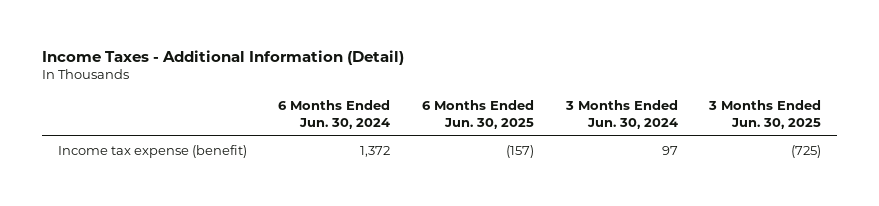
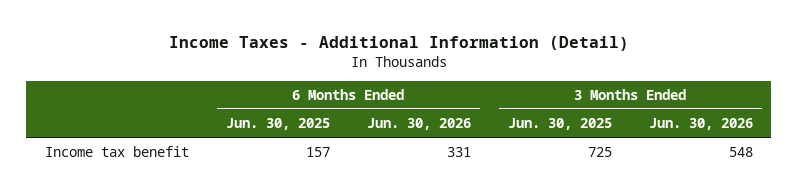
[278,100,391,129] 6 Months Ended Jun. 30, 2024 -> none
[564,100,678,129] 3 Months Ended Jun. 30, 2024 -> none
none -> [366,117,471,130] Jun. 30, 2026
none -> [648,117,753,130] Jun. 30, 2026
[57,144,247,158] Income tax expense (benefit) -> [44,146,189,158] Income tax benefit
[505,144,534,158] (157) -> [305,147,330,158] 157
[791,144,822,158] (725) -> [587,147,612,158] 725

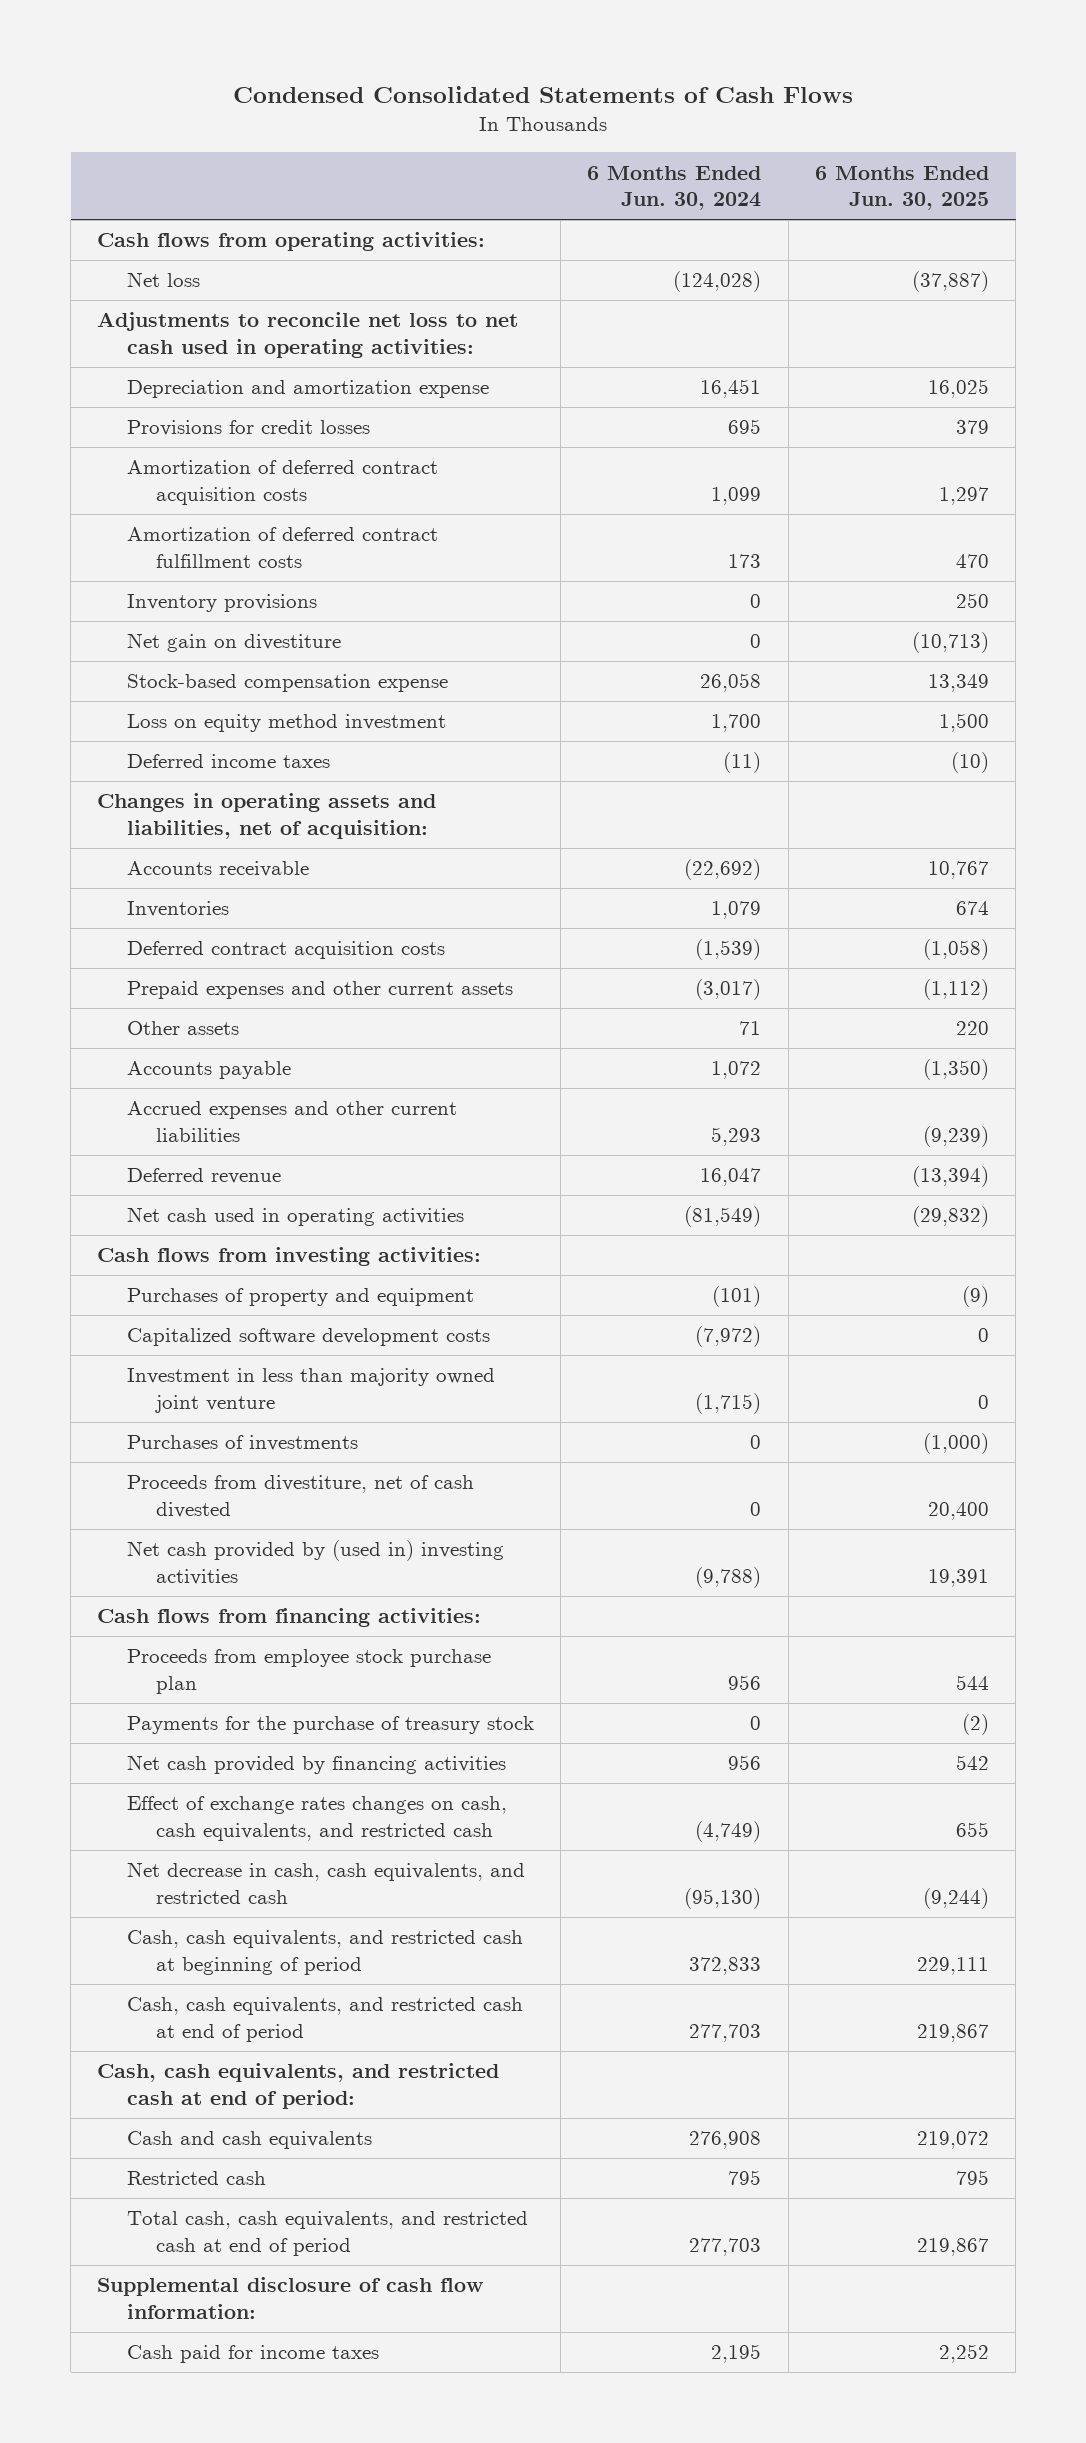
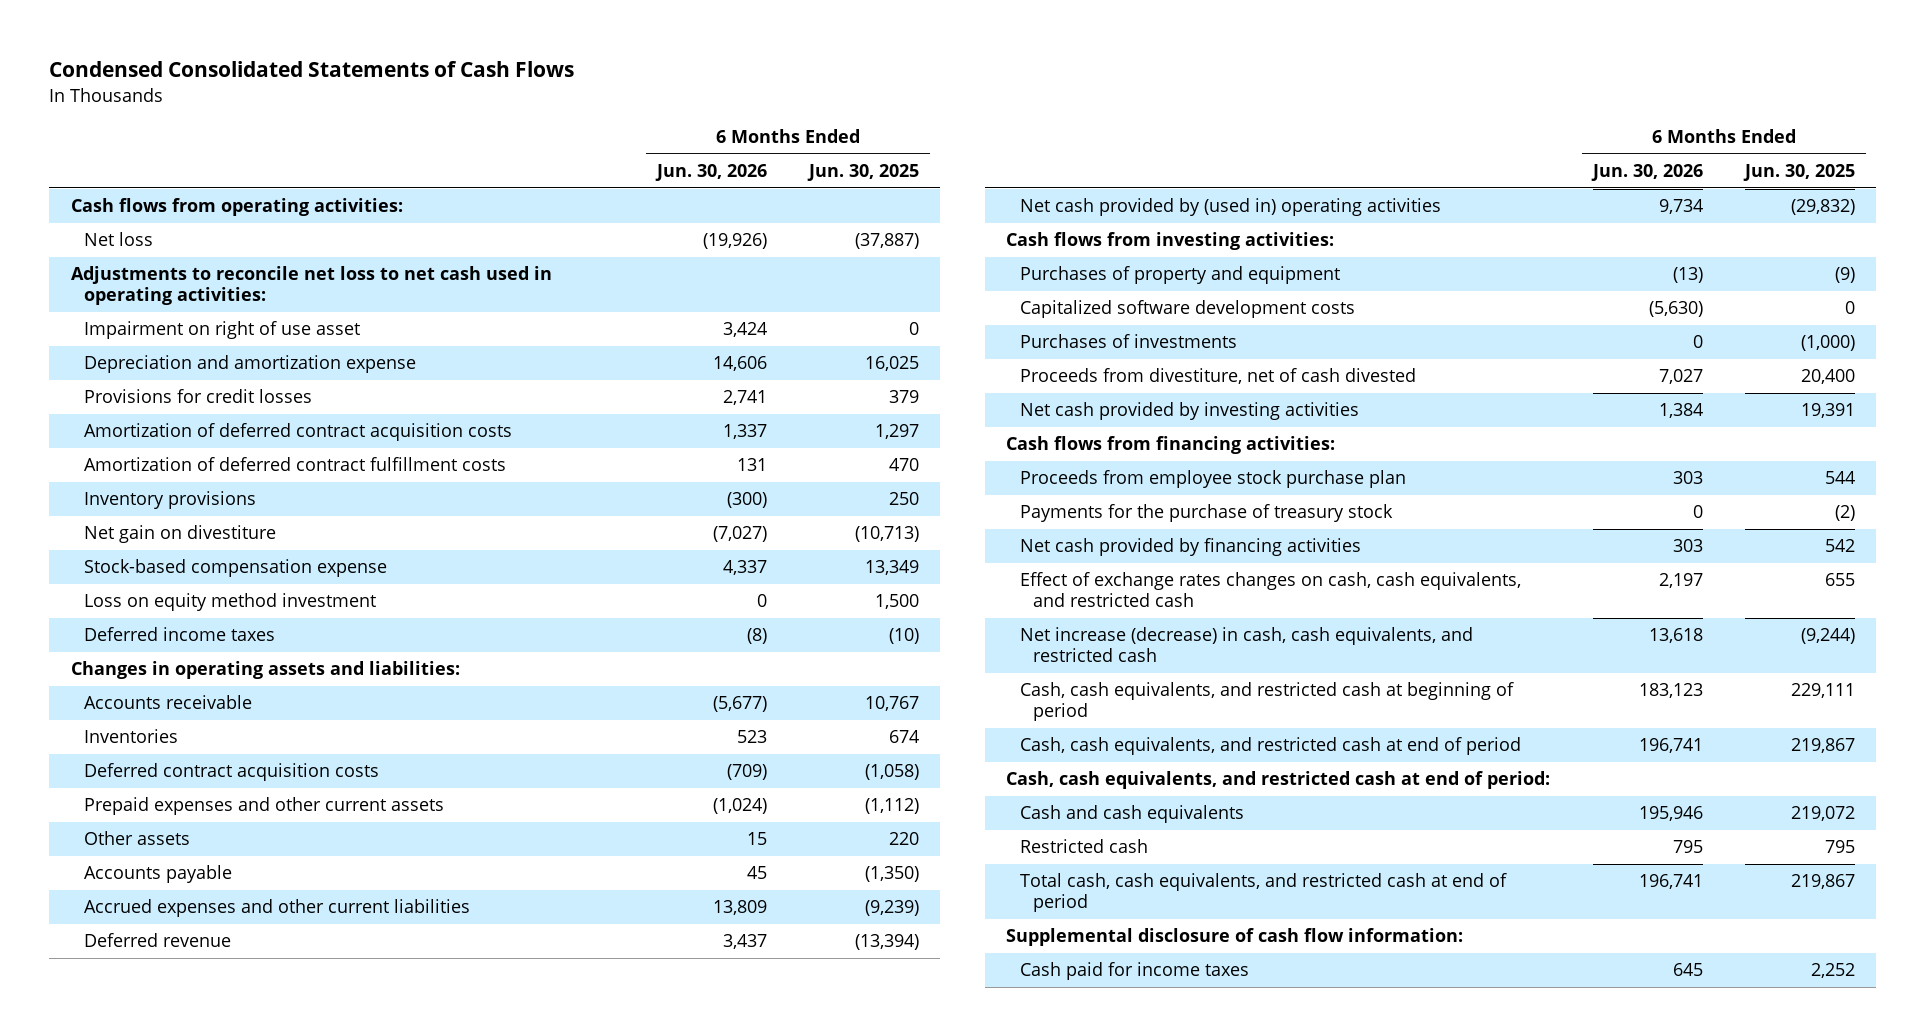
[587,165,762,211] 6 Months Ended Jun. 30, 2024 -> none
none -> [654,164,767,182] Jun. 30, 2026
none -> [84,321,361,340] Impairment on right of use asset
[97,793,437,840] Changes in operating assets and liabilities, net of acquisition: -> [70,661,460,680] Changes in operating assets and liabilities:
[126,1207,464,1227] Net cash used in operating activities -> [1019,198,1441,217] Net cash provided by (used in) operating activities
[126,1368,495,1414] Investment in less than majority owned joint venture -> none
[126,1540,504,1586] Net cash provided by (used in) investing activities -> [1019,402,1359,421] Net cash provided by investing activities
[126,1862,525,1905] Net decrease in cash, cash equivalents, and restricted cash -> [1019,627,1473,663] Net increase (decrease) in cash, cash equivalents, and restricted cash

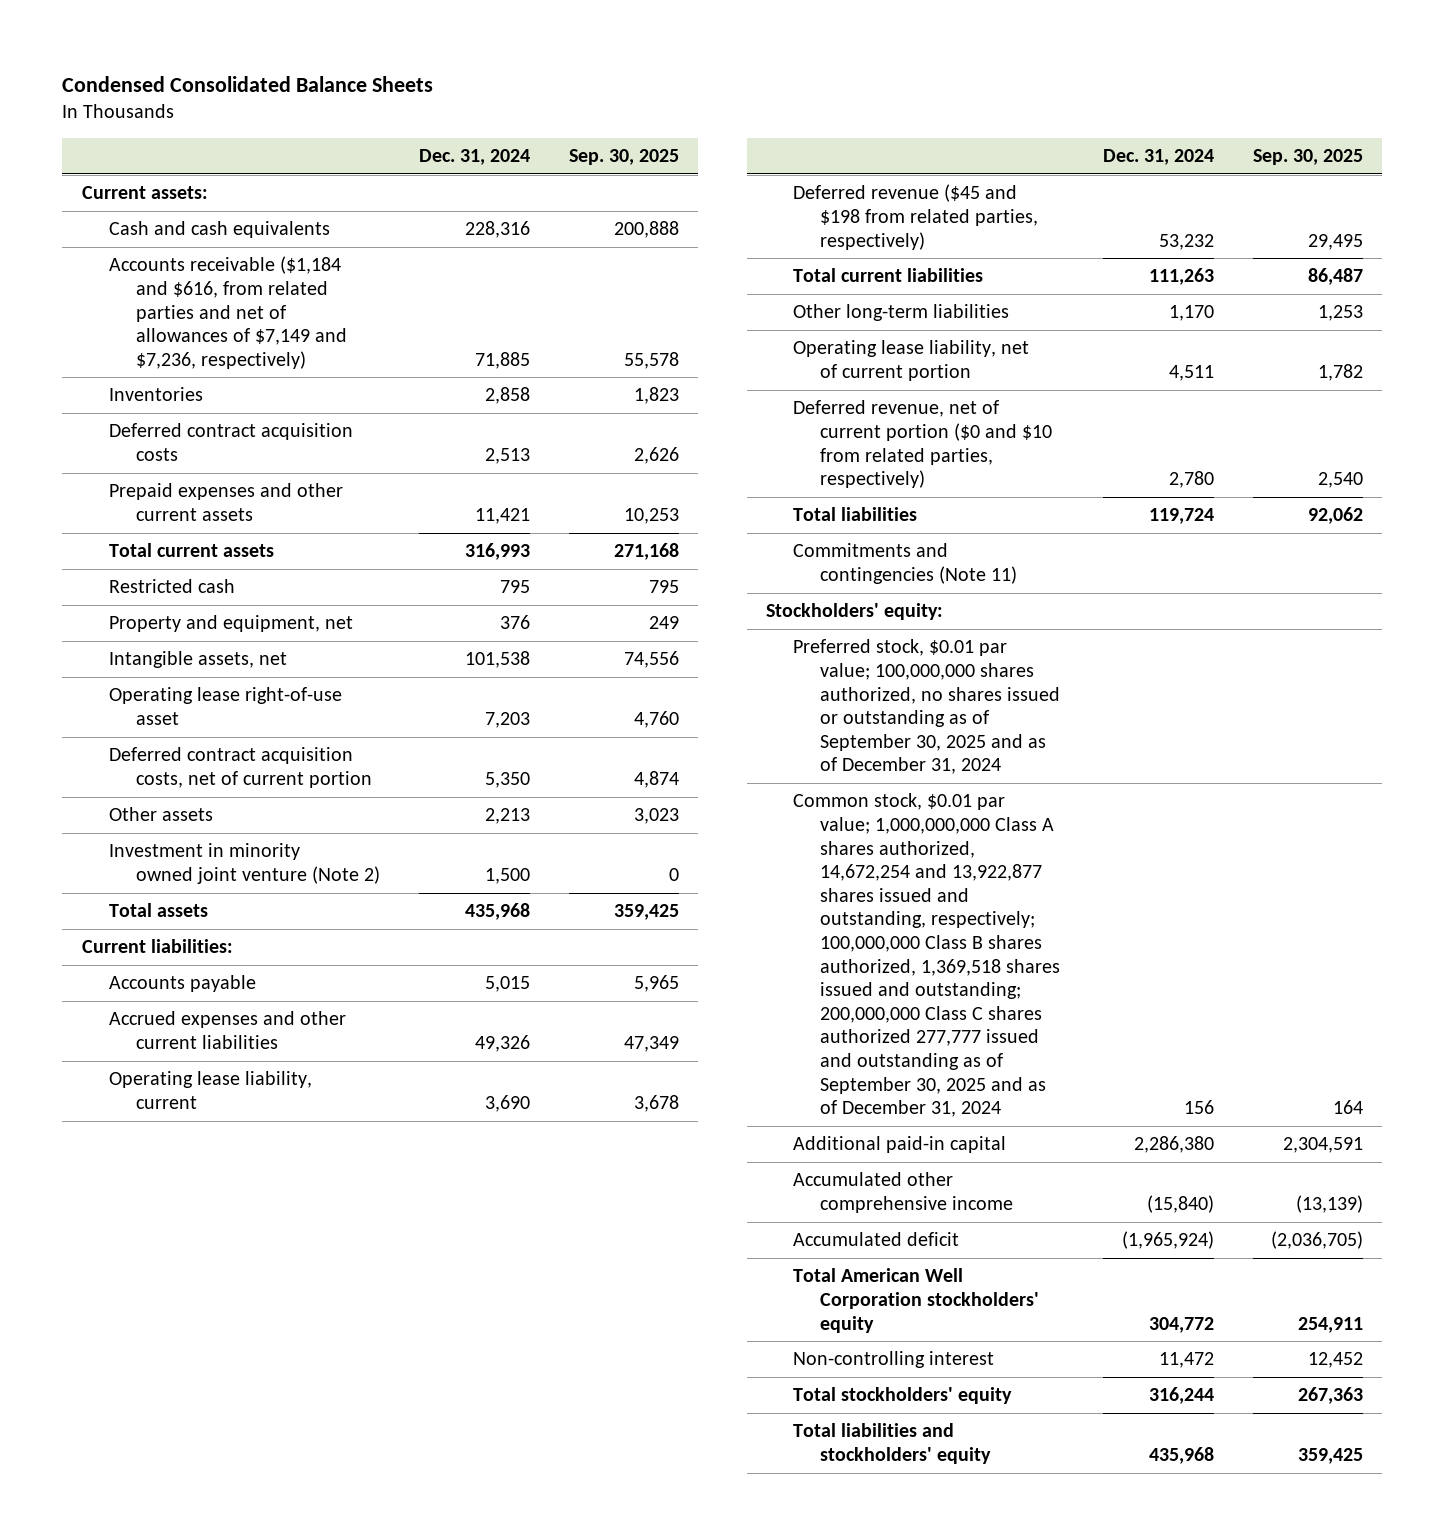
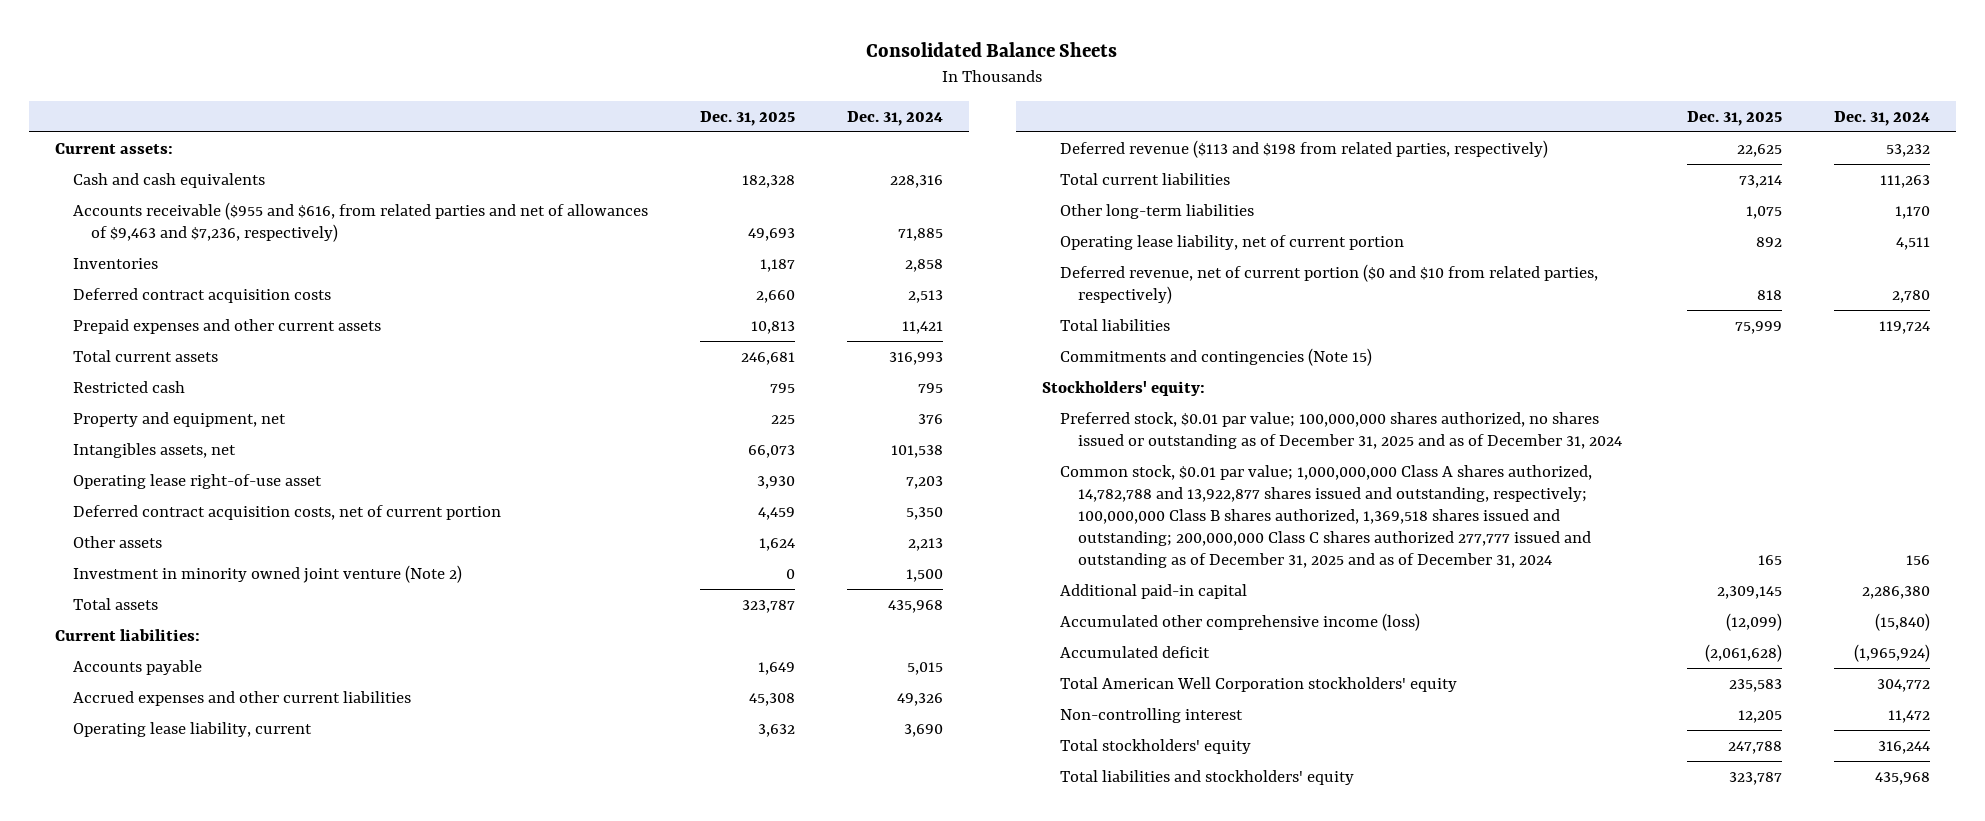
[62,76,434,93] Condensed Consolidated Balance Sheets -> [866,42,1118,58] Consolidated Balance Sheets
[568,148,679,165] Sep. 30, 2025 -> none
none -> [699,110,795,126] Dec. 31, 2025
[109,256,348,369] Accounts receivable ($1,184 and $616, from related parties and net of allowances of $7,149 and $7,236, respectively) -> [72,201,648,242] Accounts receivable ($955 and $616, from related parties and net of allowances of $9,463 and $7,236, respectively)
[109,651,288,669] Intangible assets, net -> [72,442,236,458] Intangibles assets, net
[793,184,1039,250] Deferred revenue ($45 and $198 from related parties, respectively) -> [1059,139,1548,158] Deferred revenue ($113 and $198 from related parties, respectively)
[793,543,1018,584] Commitments and contingencies (Note 11) -> [1059,347,1372,366] Commitments and contingencies (Note 15)
[793,639,1061,775] Preferred stock, $0.01 par value; 100,000,000 shares authorized, no shares issued or outstanding as of September 30, 2025 and as of December 31, 2024 -> [1059,411,1622,449] Preferred stock, $0.01 par value; 100,000,000 shares authorized, no shares issued or outstanding as of December 31, 2025 and as of December 31, 2024
[793,793,1061,1118] Common stock, $0.01 par value; 1,000,000,000 Class A shares authorized, 14,672,254 and 13,922,877 shares issued and outstanding, respectively; 100,000,000 Class B shares authorized, 1,369,518 shares issued and outstanding; 200,000,000 Class C shares authorized 277,777 issued and outstanding as of September 30, 2025 and as of December 31, 2024 -> [1059,464,1592,568] Common stock, $0.01 par value; 1,000,000,000 Class A shares authorized, 14,782,788 and 13,922,877 shares issued and outstanding, respectively; 100,000,000 Class B shares authorized, 1,369,518 shares issued and outstanding; 200,000,000 Class C shares authorized 277,777 issued and outstanding as of December 31, 2025 and as of December 31, 2024
[793,1172,1014,1213] Accumulated other comprehensive income -> [1059,612,1420,631] Accumulated other comprehensive income (loss)

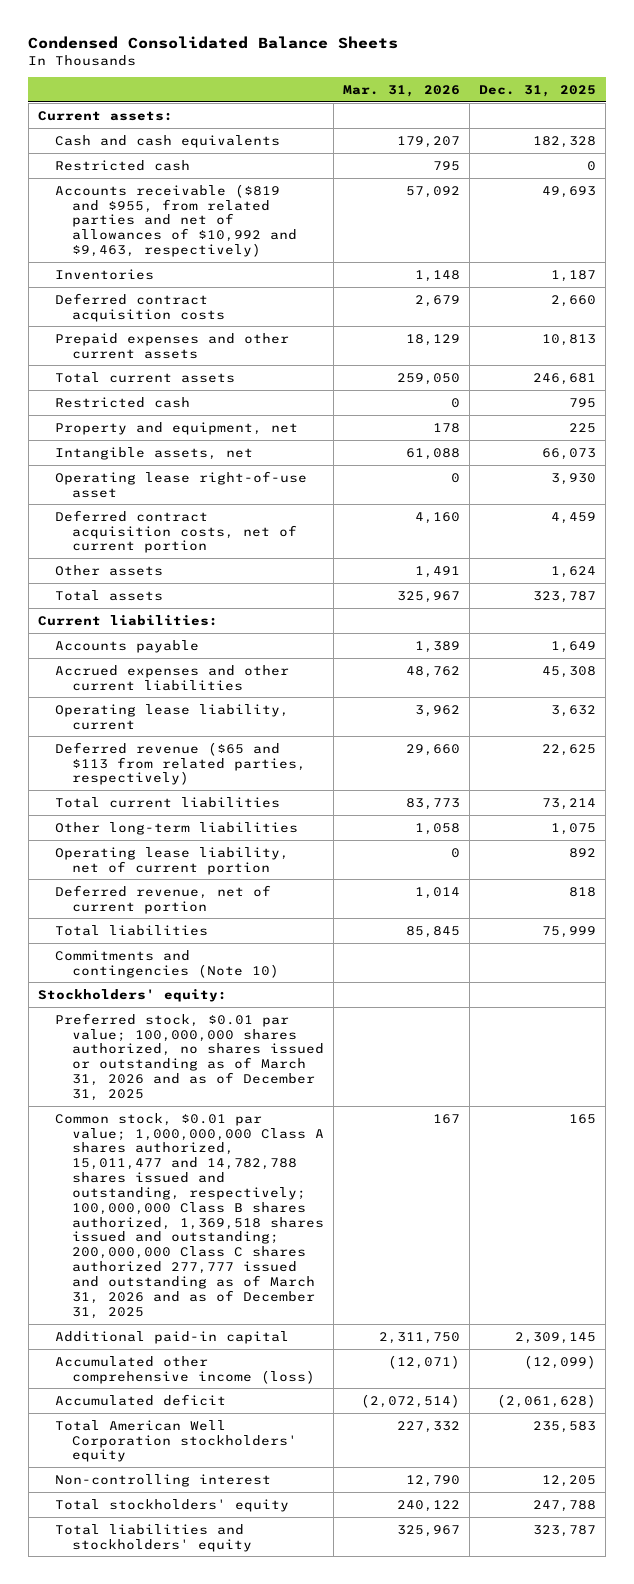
[866,42,1118,58] Consolidated Balance Sheets -> [28,35,399,49] Condensed Consolidated Balance Sheets
[847,110,944,126] Dec. 31, 2024 -> none
none -> [343,84,461,97] Mar. 31, 2026
none -> [54,159,190,171] Restricted cash
[72,201,648,242] Accounts receivable ($955 and $616, from related parties and net of allowances of $9,463 and $7,236, respectively) -> [54,183,298,258] Accounts receivable ($819 and $955, from related parties and net of allowances of $10,992 and $9,463, respectively)
[72,442,236,458] Intangibles assets, net -> [54,446,253,460] Intangible assets, net
[72,564,462,583] Investment in minority owned joint venture (Note 2) -> none
[1059,139,1548,158] Deferred revenue ($113 and $198 from related parties, respectively) -> [54,741,307,786] Deferred revenue ($65 and $113 from related parties, respectively)
[1059,263,1598,304] Deferred revenue, net of current portion ($0 and $10 from related parties, respectively) -> [54,884,271,914] Deferred revenue, net of current portion
[1059,347,1372,366] Commitments and contingencies (Note 15) -> [54,949,280,978] Commitments and contingencies (Note 10)
[1059,411,1622,449] Preferred stock, $0.01 par value; 100,000,000 shares authorized, no shares issued or outstanding as of December 31, 2025 and as of December 31, 2024 -> [54,1012,325,1101] Preferred stock, $0.01 par value; 100,000,000 shares authorized, no shares issued or outstanding as of March 31, 2026 and as of December 31, 2025
[1059,464,1592,568] Common stock, $0.01 par value; 1,000,000,000 Class A shares authorized, 14,782,788 and 13,922,877 shares issued and outstanding, respectively; 100,000,000 Class B shares authorized, 1,369,518 shares issued and outstanding; 200,000,000 Class C shares authorized 277,777 issued and outstanding as of December 31, 2025 and as of December 31, 2024 -> [54,1112,325,1319] Common stock, $0.01 par value; 1,000,000,000 Class A shares authorized, 15,011,477 and 14,782,788 shares issued and outstanding, respectively; 100,000,000 Class B shares authorized, 1,369,518 shares issued and outstanding; 200,000,000 Class C shares authorized 277,777 issued and outstanding as of March 31, 2026 and as of December 31, 2025

